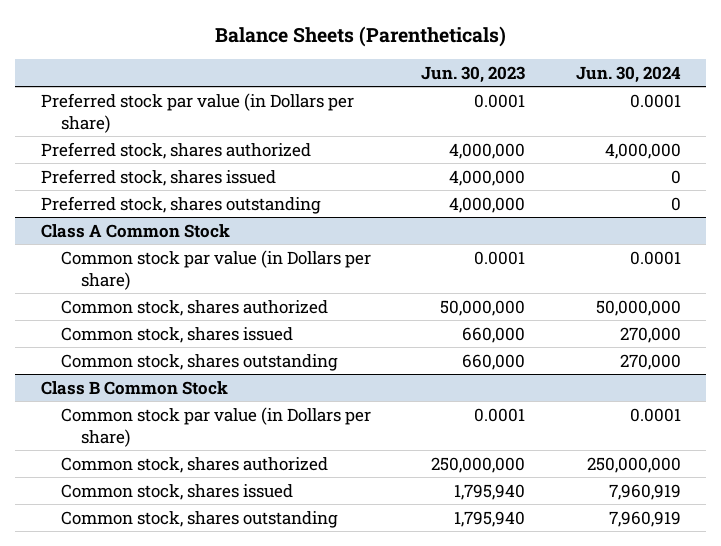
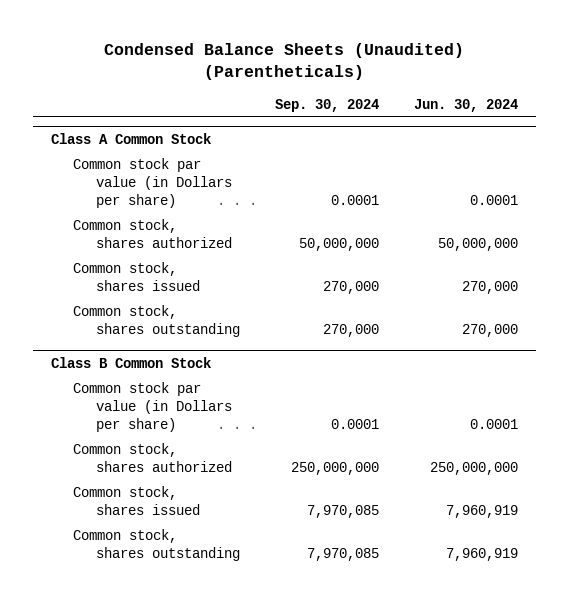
[214,25,506,47] Balance Sheets (Parentheticals) -> [104,43,465,81] Condensed Balance Sheets (Unaudited) (Parentheticals)
[421,65,526,83] Jun. 30, 2023 -> none
none -> [274,98,379,112] Sep. 30, 2024
[40,92,354,133] Preferred stock par value (in Dollars per share) -> none
[40,141,311,159] Preferred stock, shares authorized -> none
[40,168,276,186] Preferred stock, shares issued -> none
[40,195,321,214] Preferred stock, shares outstanding -> none

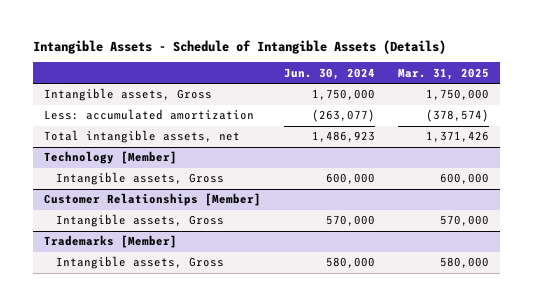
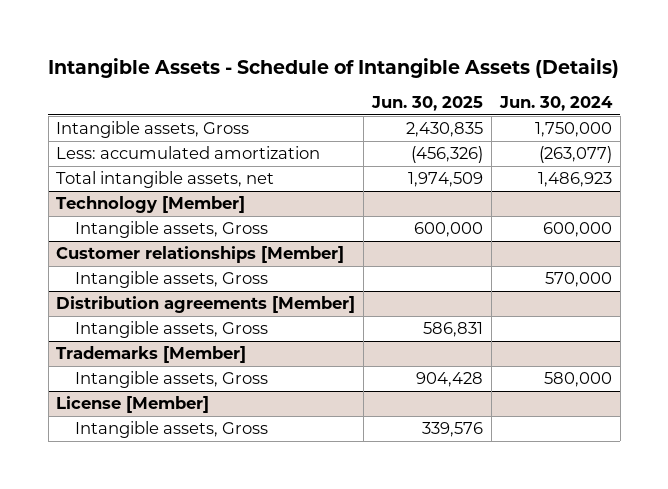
[397,67,489,80] Mar. 31, 2025 -> none
none -> [371,96,484,112] Jun. 30, 2025
[44,193,262,207] Customer Relationships [Member] -> [56,246,345,264] Customer relationships [Member]
none -> [56,296,356,314] Distribution agreements [Member]
none -> [75,321,269,339] Intangible assets, Gross
none -> [56,396,210,414] License [Member]
none -> [75,421,269,439] Intangible assets, Gross

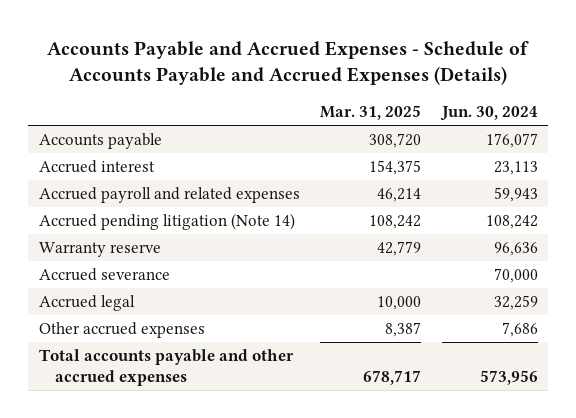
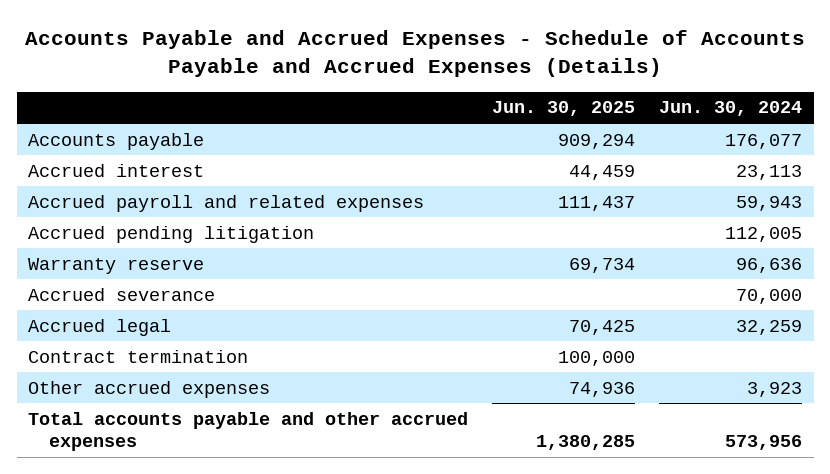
[320,105,422,121] Mar. 31, 2025 -> none
none -> [492,101,636,117] Jun. 30, 2025
[38,213,295,231] Accrued pending litigation (Note 14) -> [28,225,315,243] Accrued pending litigation
[485,215,538,230] 108,242 -> [725,226,803,242] 112,005
none -> [28,349,249,363] Contract termination
[501,322,538,338] 7,686 -> [747,381,803,397] 3,923

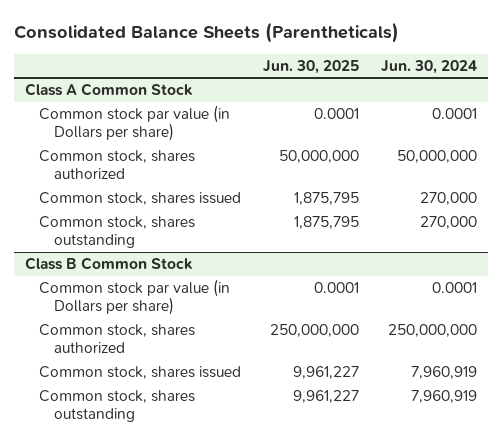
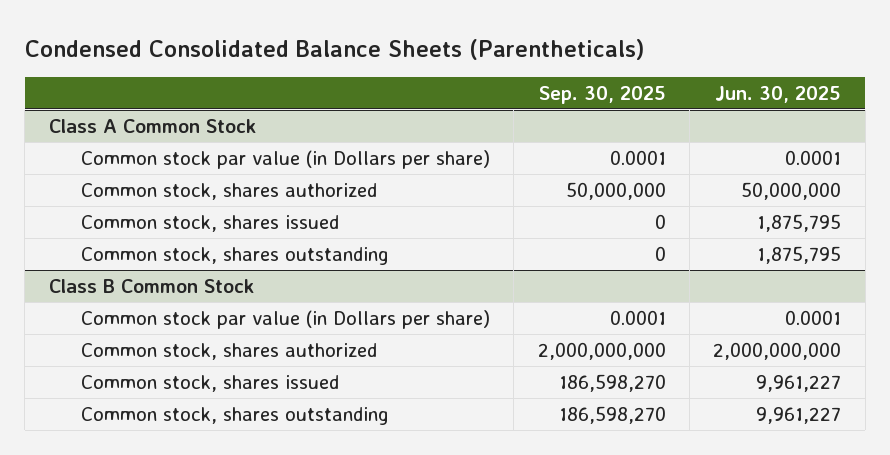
[13,22,399,44] Consolidated Balance Sheets (Parentheticals) -> [24,38,644,60] Condensed Consolidated Balance Sheets (Parentheticals)
[381,59,478,74] Jun. 30, 2024 -> none
none -> [538,85,666,104] Sep. 30, 2025
[270,324,360,338] 250,000,000 -> [713,341,842,360] 2,000,000,000

